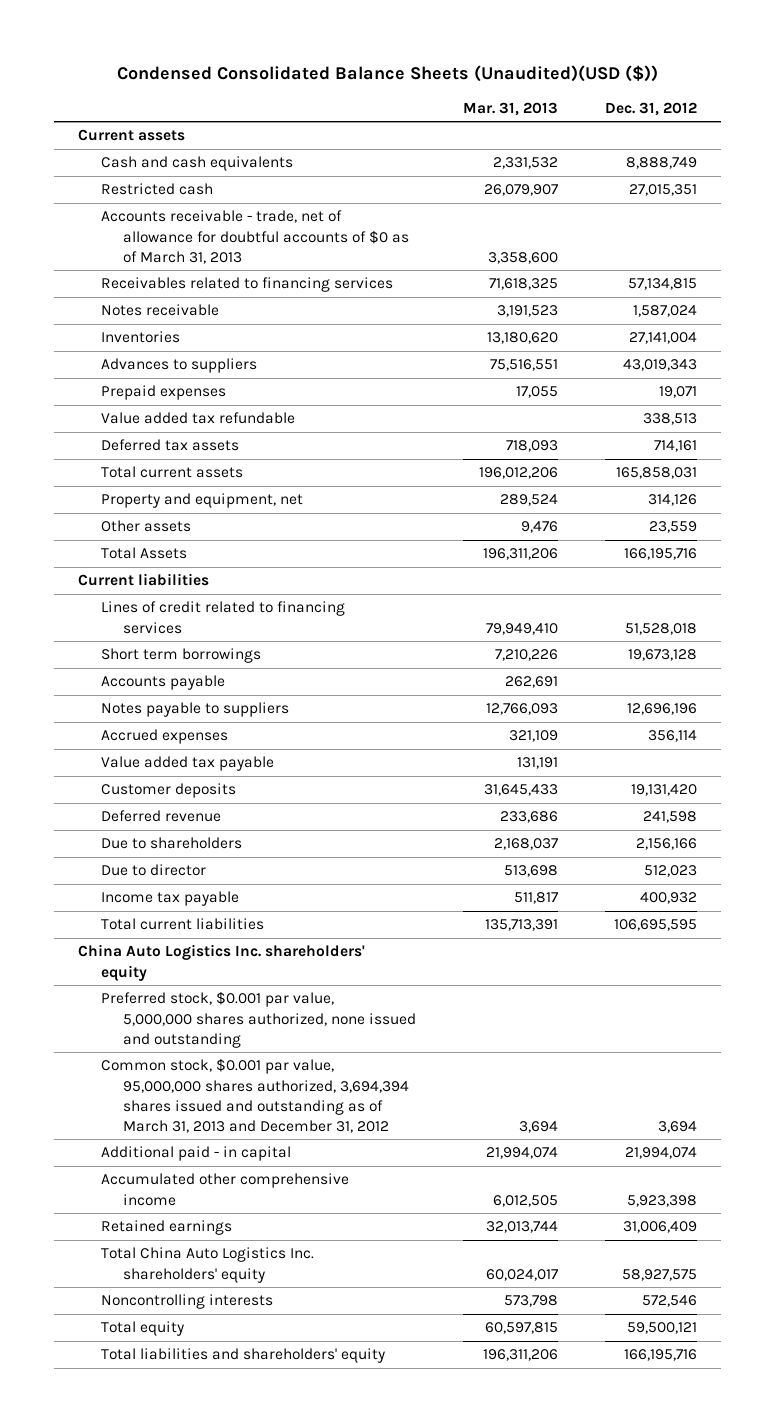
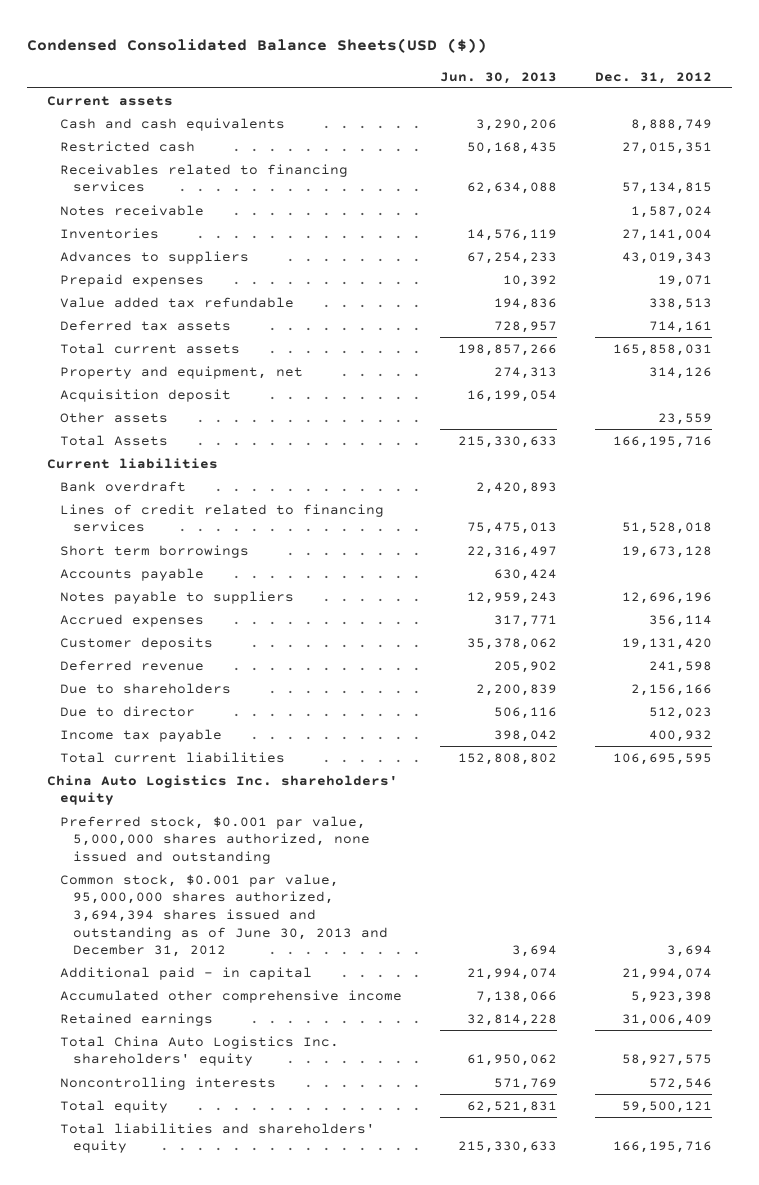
[116,64,658,82] Condensed Consolidated Balance Sheets (Unaudited)(USD ($)) -> [27,37,488,53] Condensed Consolidated Balance Sheets(USD ($))
[463,101,559,116] Mar. 31, 2013 -> none
none -> [440,71,558,84] Jun. 30, 2013
[100,210,410,264] Accounts receivable - trade, net of allowance for doubtful accounts of $0 as of March 31, 2013 -> none
none -> [59,388,231,402] Acquisition deposit
none -> [59,480,186,492] Bank overdraft
[100,756,274,772] Value added tax payable -> none
[100,1058,410,1134] Common stock, $0.001 par value, 95,000,000 shares authorized, 3,694,394 shares issued and outstanding as of March 31, 2013 and December 31, 2012 -> [59,873,389,958] Common stock, $0.001 par value, 95,000,000 shares authorized, 3,694,394 shares issued and outstanding as of June 30, 2013 and December 31, 2012

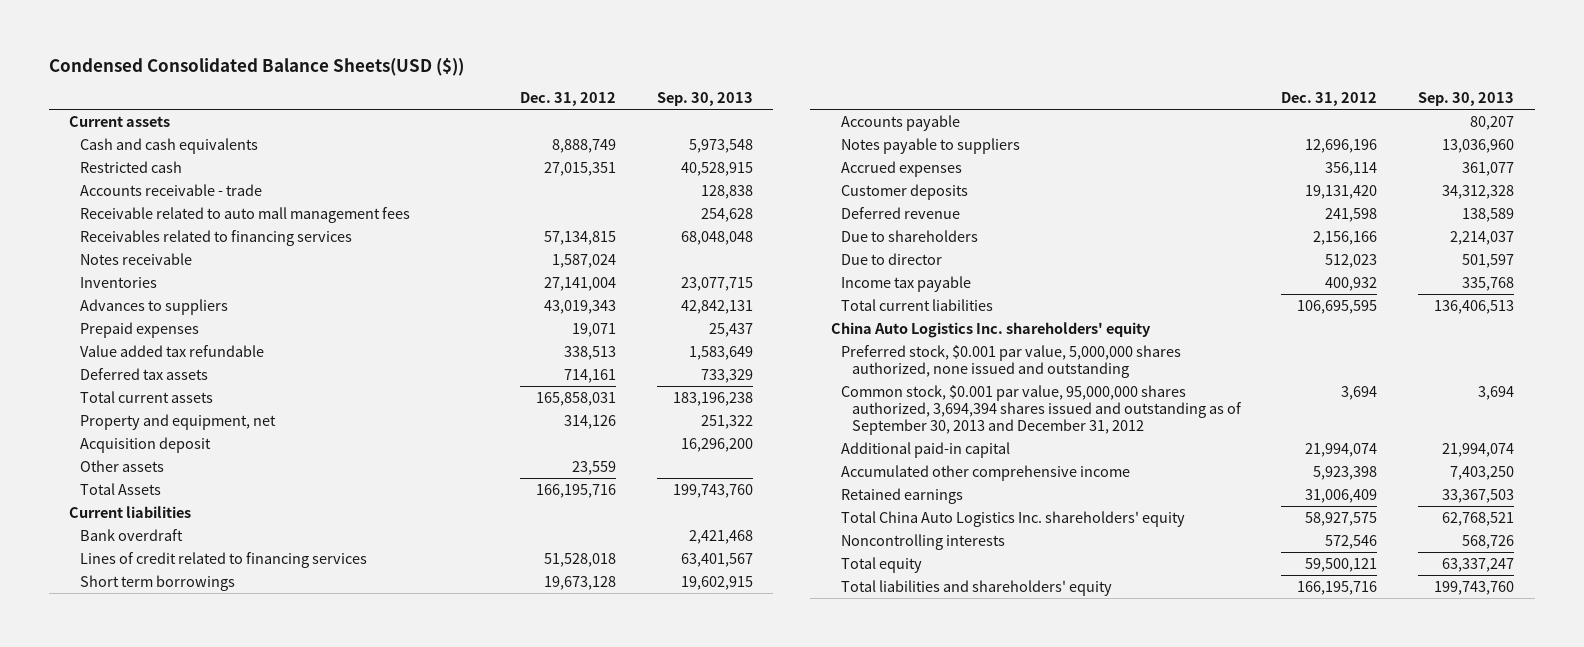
[440,71,558,84] Jun. 30, 2013 -> none
none -> [656,92,753,107] Sep. 30, 2013
none -> [79,183,262,196] Accounts receivable - trade
none -> [79,206,410,223] Receivable related to auto mall management fees
[59,873,389,958] Common stock, $0.001 par value, 95,000,000 shares authorized, 3,694,394 shares issued and outstanding as of June 30, 2013 and December 31, 2012 -> [841,384,1242,436] Common stock, $0.001 par value, 95,000,000 shares authorized, 3,694,394 shares issued and outstanding as of September 30, 2013 and December 31, 2012
[59,966,312,980] Additional paid - in capital -> [841,441,1011,458] Additional paid-in capital

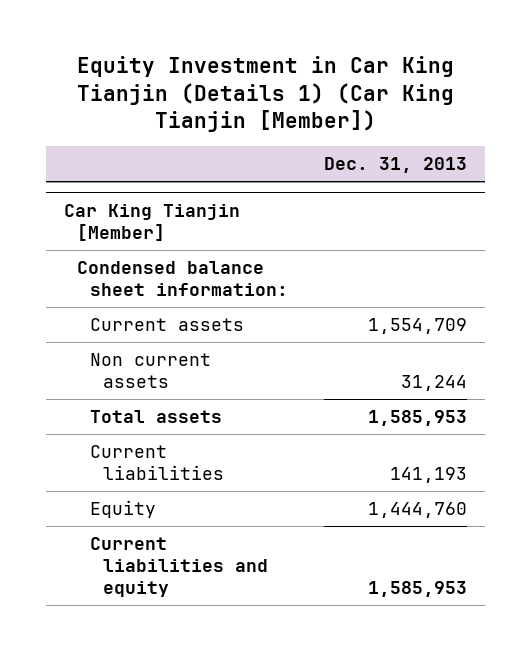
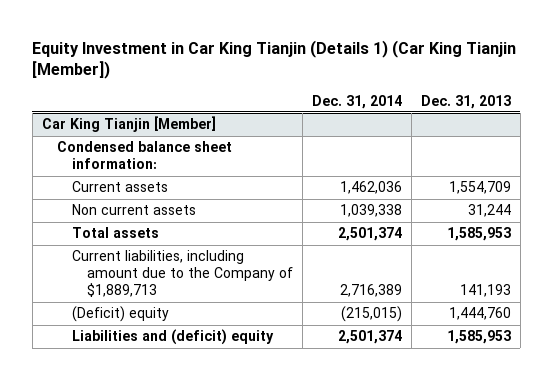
none -> [312,94,403,109] Dec. 31, 2014
[89,445,224,480] Current liabilities -> [72,250,294,298] Current liabilities, including amount due to the Company of $1,889,713
[89,500,156,519] Equity -> [72,306,170,323] (Deficit) equity
[89,537,268,597] Current liabilities and equity -> [72,329,275,346] Liabilities and (deficit) equity

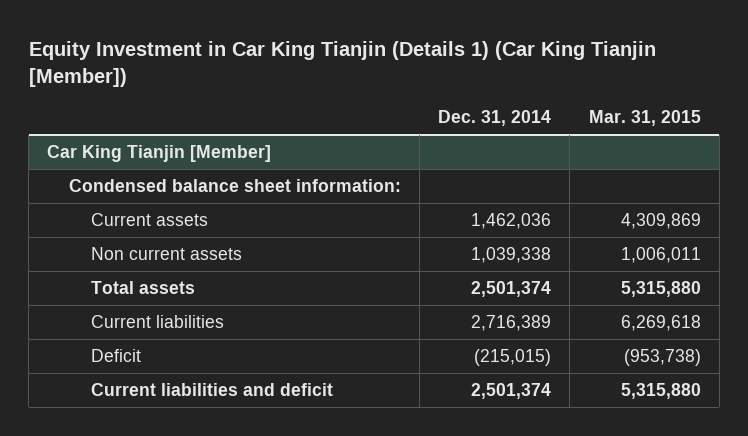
[421,94,512,109] Dec. 31, 2013 -> none
none -> [588,110,701,127] Mar. 31, 2015
[72,250,294,298] Current liabilities, including amount due to the Company of $1,889,713 -> [90,314,224,328] Current liabilities
[72,306,170,323] (Deficit) equity -> [90,348,141,362] Deficit
[72,329,275,346] Liabilities and (deficit) equity -> [90,382,333,396] Current liabilities and deficit

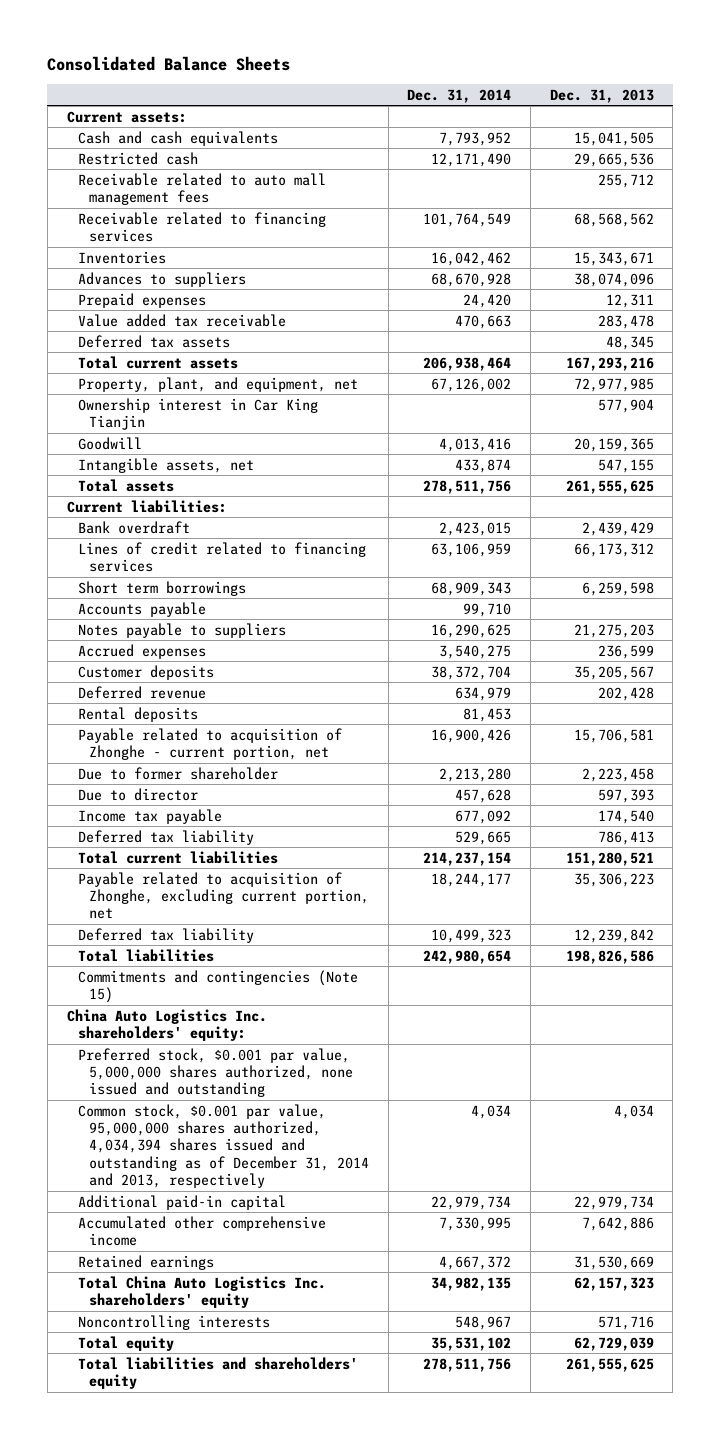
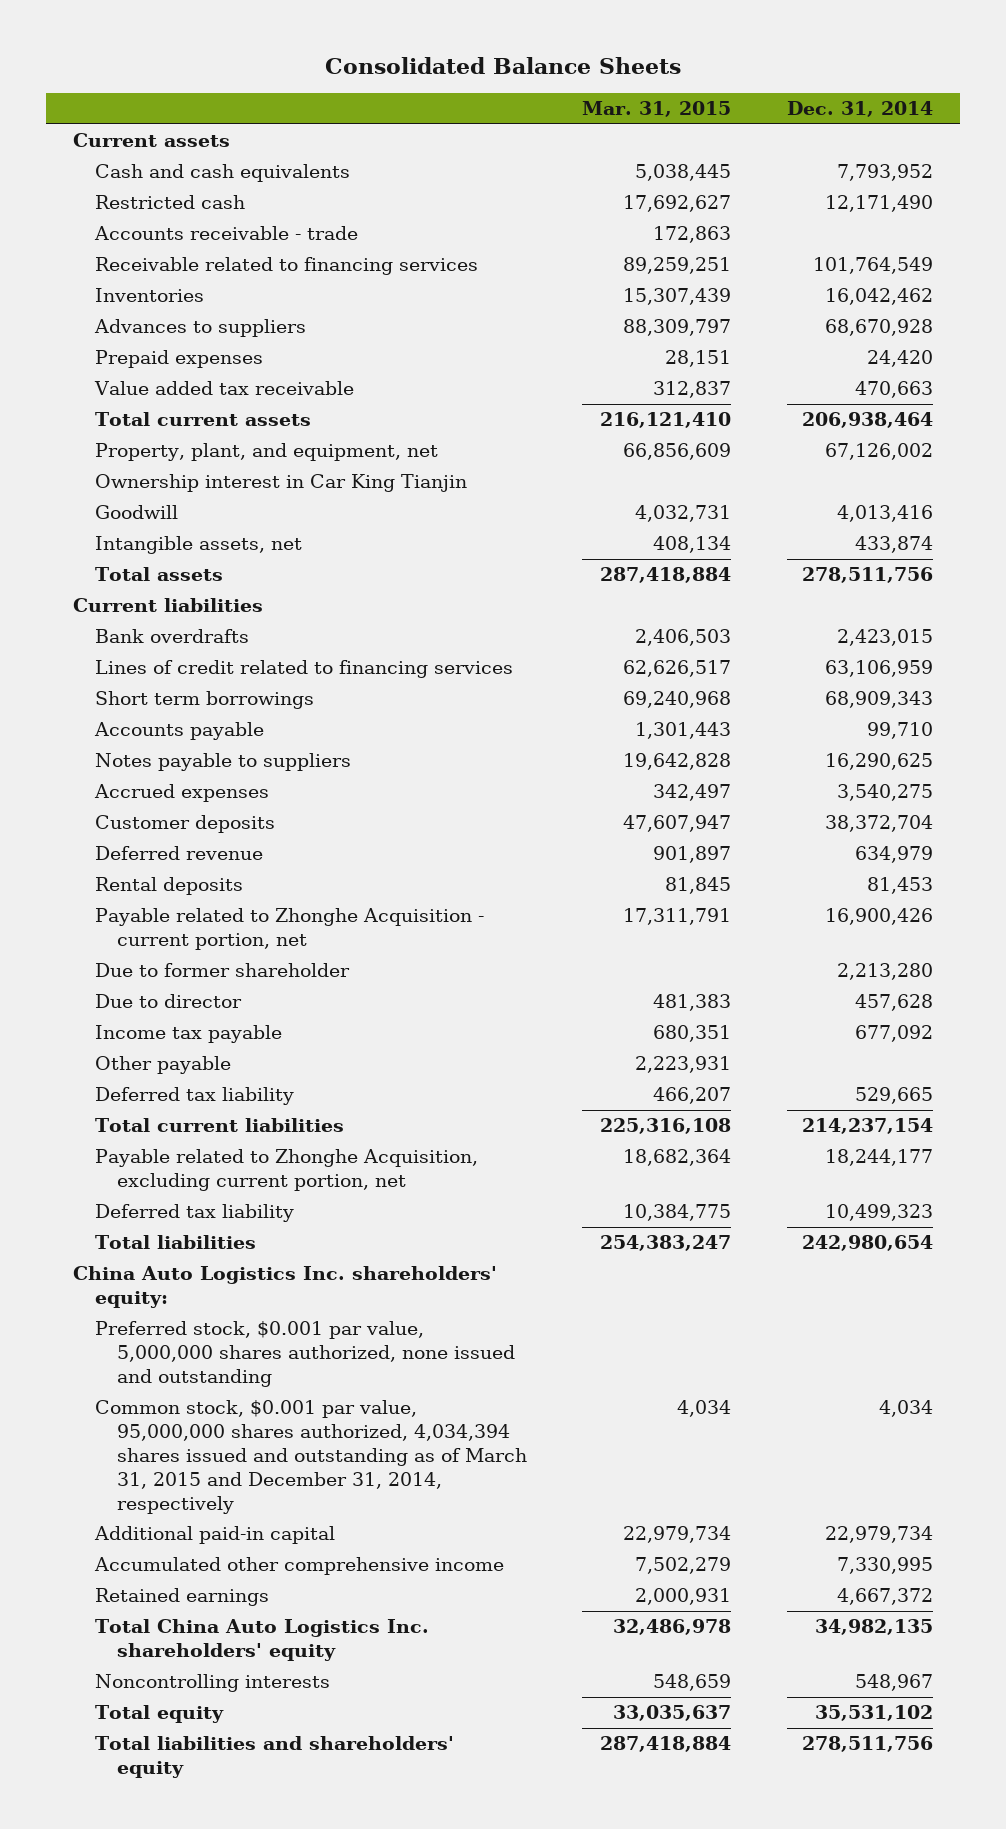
[549,88,654,103] Dec. 31, 2013 -> none
none -> [582,101,732,118] Mar. 31, 2015
[66,110,187,123] Current assets: -> [73,133,231,148] Current assets
[77,172,326,206] Receivable related to auto mall management fees -> none
none -> [93,226,358,241] Accounts receivable - trade
[77,334,230,348] Deferred tax assets -> none
[66,499,227,513] Current liabilities: -> [73,598,264,613] Current liabilities
[77,520,190,534] Bank overdraft -> [94,629,249,644] Bank overdrafts
[77,727,342,761] Payable related to acquisition of Zhonghe - current portion, net -> [94,908,484,951] Payable related to Zhonghe Acquisition - current portion, net
none -> [94,1056,231,1075] Other payable
[77,871,369,920] Payable related to acquisition of Zhonghe, excluding current portion, net -> [94,1149,478,1192] Payable related to Zhonghe Acquisition, excluding current portion, net
[77,969,358,1004] Commitments and contingencies (Note 15) -> none
[77,1103,369,1189] Common stock, $0.001 par value, 95,000,000 shares authorized, 4,034,394 shares issued and outstanding as of December 31, 2014 and 2013, respectively -> [94,1400,527,1514] Common stock, $0.001 par value, 95,000,000 shares authorized, 4,034,394 shares issued and outstanding as of March 31, 2015 and December 31, 2014, respectively

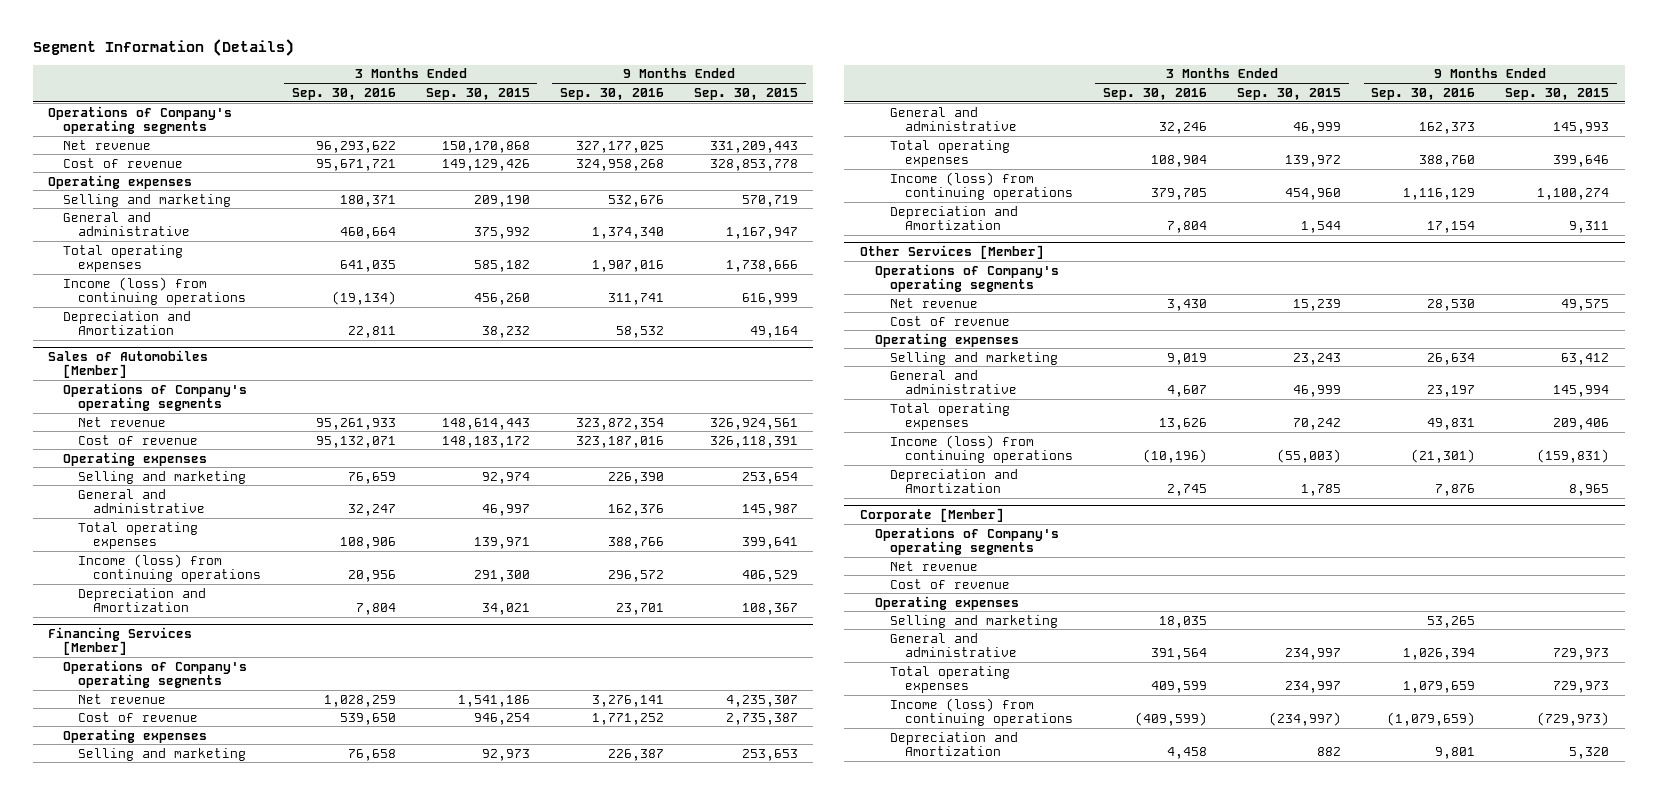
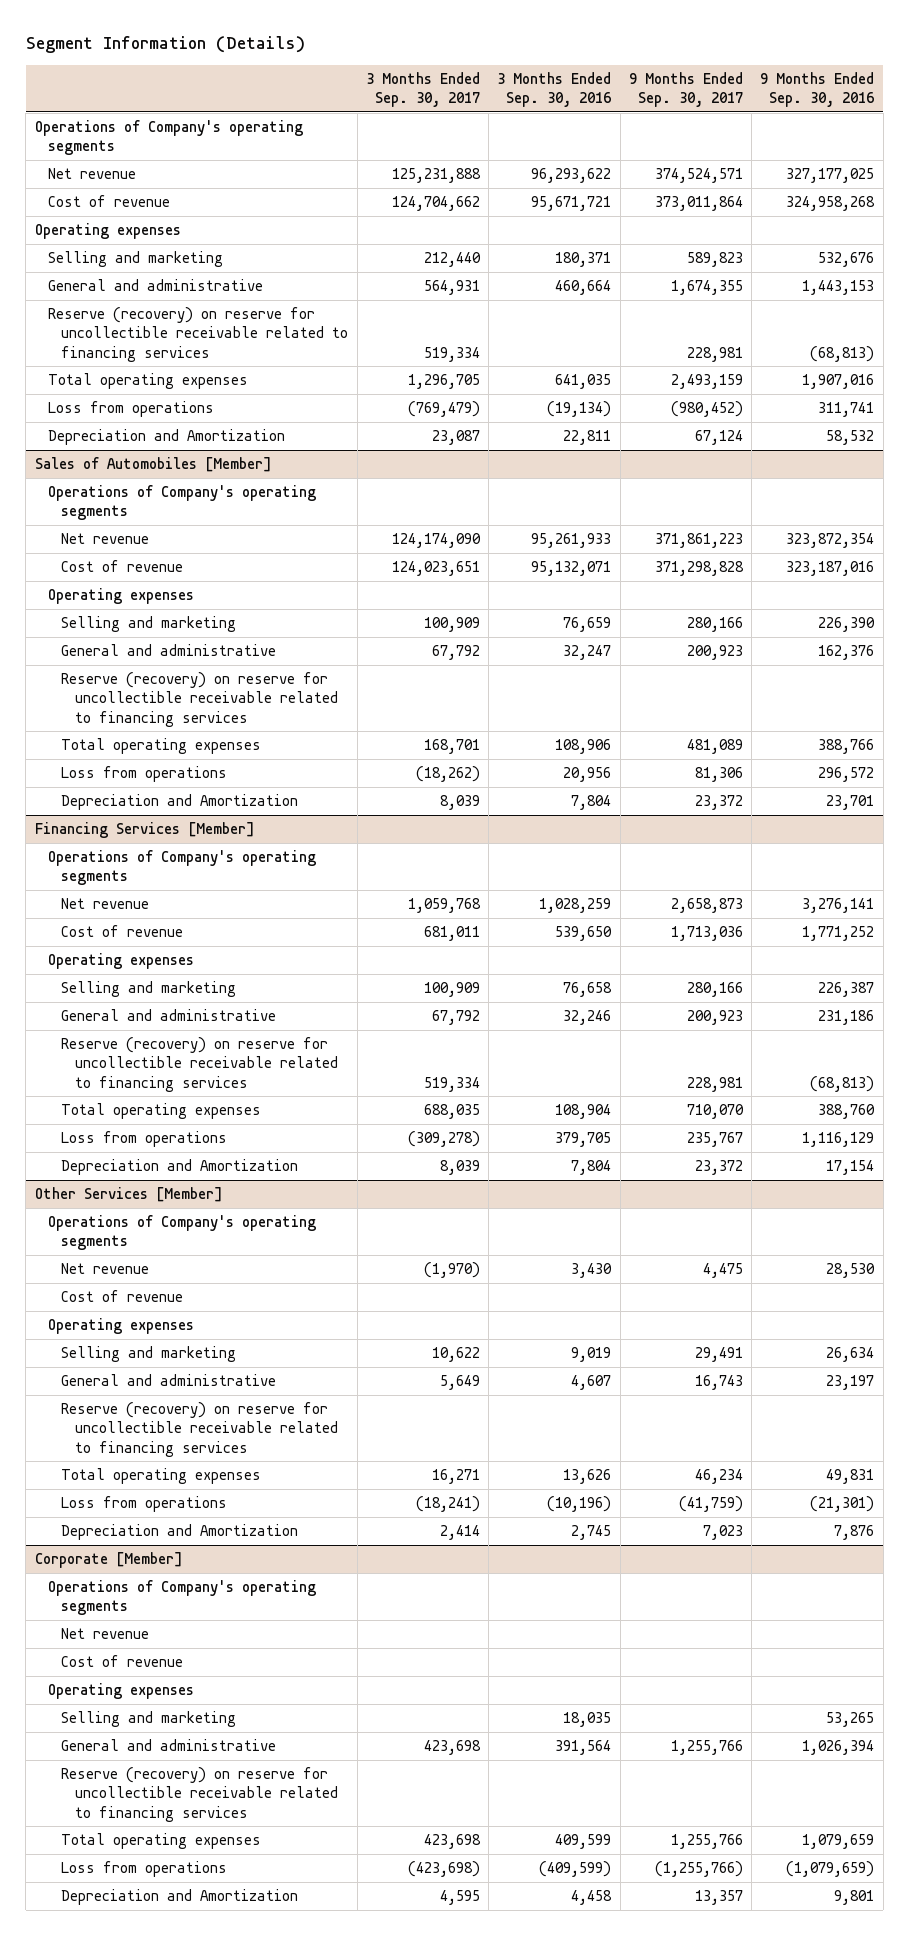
[425,87,530,100] Sep. 30, 2015 -> none
[694,87,799,100] Sep. 30, 2015 -> none
none -> [365,71,480,107] 3 Months Ended Sep. 30, 2017
none -> [628,71,743,107] 9 Months Ended Sep. 30, 2017
[591,226,664,239] 1,374,340 -> [802,280,875,296] 1,443,153
none -> [47,307,349,362] Reserve (recovery) on reserve for uncollectible receivable related to financing services
[63,276,247,305] Income (loss) from continuing operations -> [47,401,214,418] Loss from operations
none -> [61,672,338,727] Reserve (recovery) on reserve for uncollectible receivable related to financing services
[78,553,262,582] Income (loss) from continuing operations -> [61,766,228,783] Loss from operations
[1419,121,1476,134] 162,373 -> [818,1010,875,1026] 231,186
none -> [61,1037,338,1092] Reserve (recovery) on reserve for uncollectible receivable related to financing services
[889,171,1073,200] Income (loss) from continuing operations -> [61,1131,228,1148] Loss from operations
none -> [61,1402,338,1457] Reserve (recovery) on reserve for uncollectible receivable related to financing services
[889,434,1073,463] Income (loss) from continuing operations -> [61,1496,228,1513] Loss from operations
none -> [61,1767,338,1822] Reserve (recovery) on reserve for uncollectible receivable related to financing services
[889,697,1073,726] Income (loss) from continuing operations -> [61,1861,228,1878] Loss from operations

